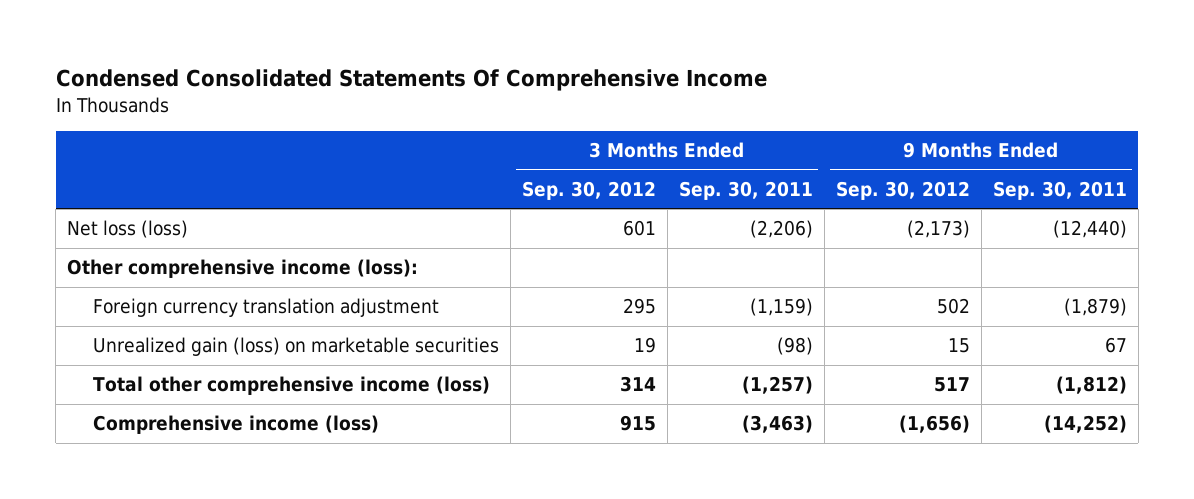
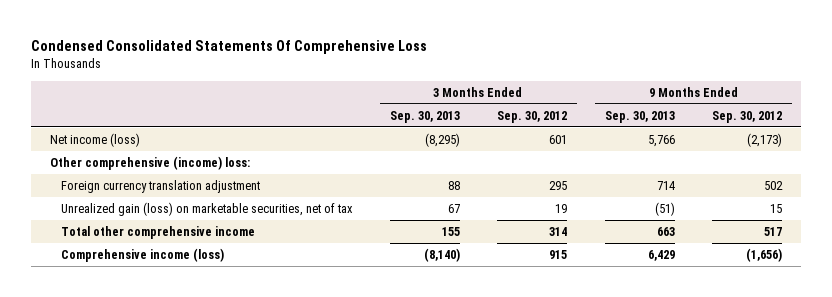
[55,68,767,91] Condensed Consolidated Statements Of Comprehensive Income -> [30,39,427,54] Condensed Consolidated Statements Of Comprehensive Loss
[678,180,813,200] Sep. 30, 2011 -> none
[992,180,1127,200] Sep. 30, 2011 -> none
none -> [389,110,460,123] Sep. 30, 2013
none -> [604,110,675,123] Sep. 30, 2013
[67,220,189,239] Net loss (loss) -> [49,133,140,148] Net income (loss)
[67,259,419,279] Other comprehensive income (loss): -> [49,156,250,171] Other comprehensive (income) loss:
[92,337,499,357] Unrealized gain (loss) on marketable securities -> [60,202,353,217] Unrealized gain (loss) on marketable securities, net of tax
[92,376,490,396] Total other comprehensive income (loss) -> [60,226,255,240] Total other comprehensive income

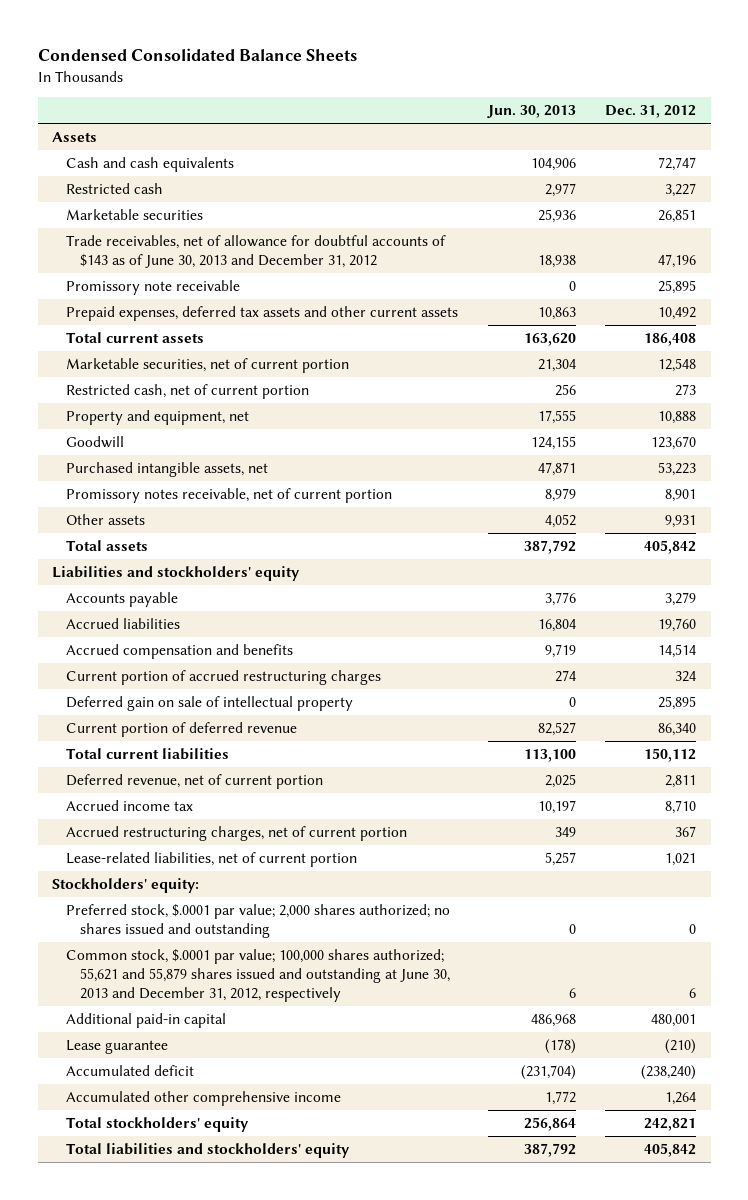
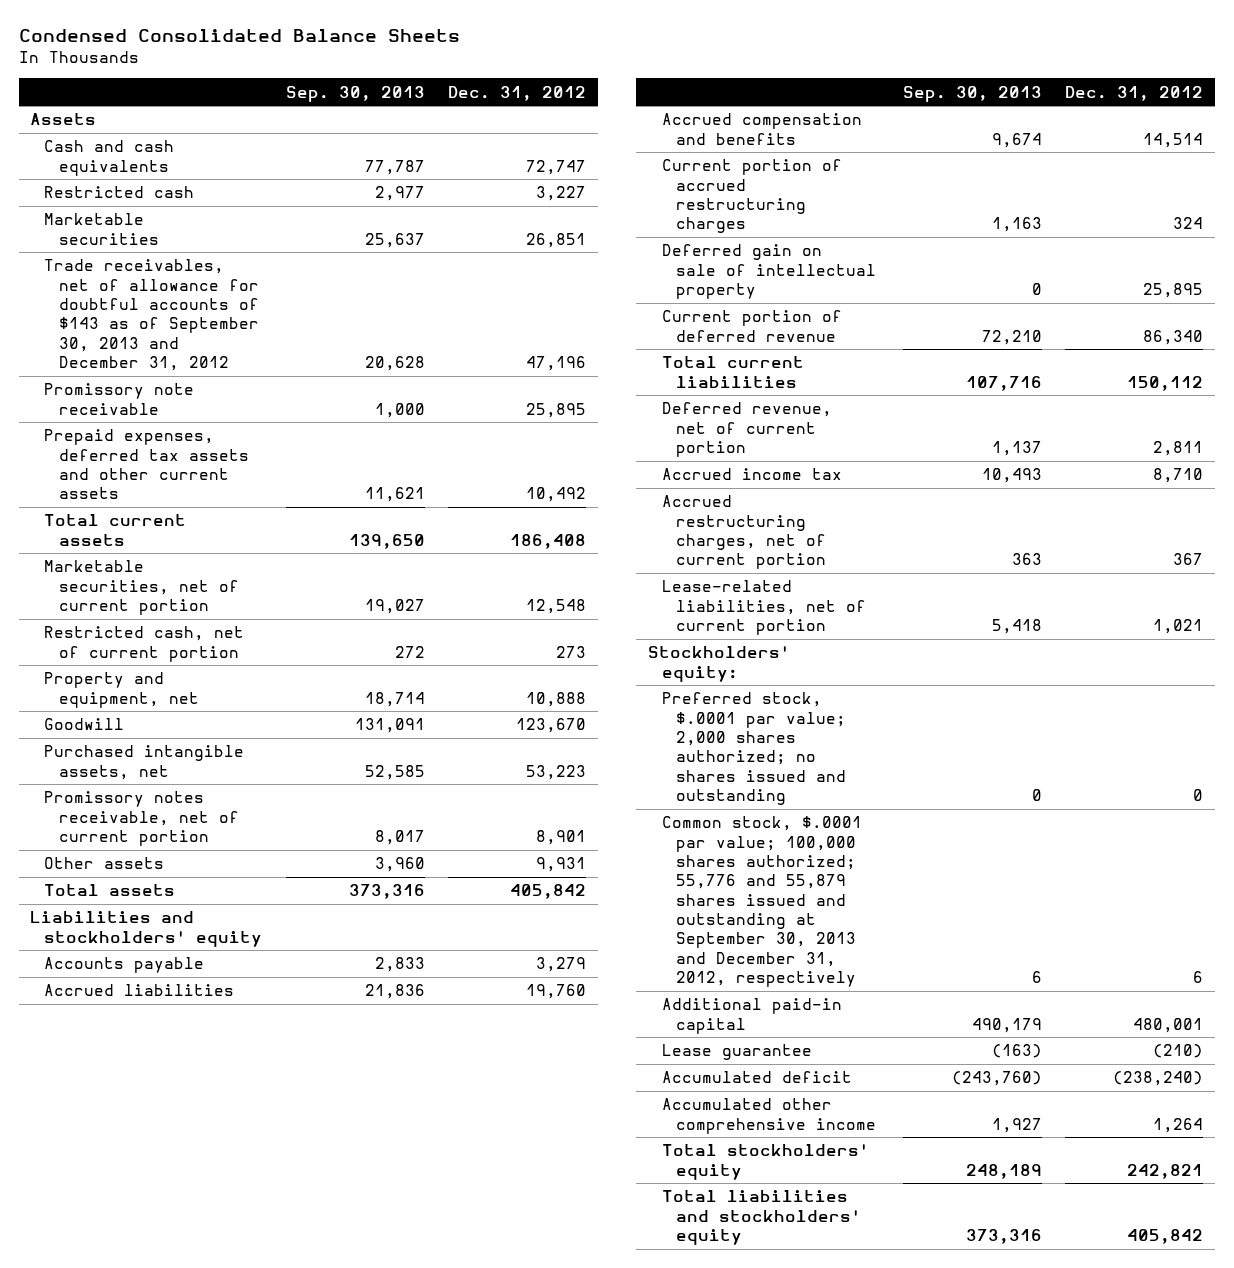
[486,105,576,119] Jun. 30, 2013 -> none
none -> [285,85,425,102] Sep. 30, 2013
[66,235,447,269] Trade receivables, net of allowance for doubtful accounts of $143 as of June 30, 2013 and December 31, 2012 -> [44,259,259,372] Trade receivables, net of allowance for doubtful accounts of $143 as of September 30, 2013 and December 31, 2012
[66,949,451,1003] Common stock, $.0001 par value; 100,000 shares authorized; 55,621 and 55,879 shares issued and outstanding at June 30, 2013 and December 31, 2012, respectively -> [661,816,862,988] Common stock, $.0001 par value; 100,000 shares authorized; 55,776 and 55,879 shares issued and outstanding at September 30, 2013 and December 31, 2012, respectively

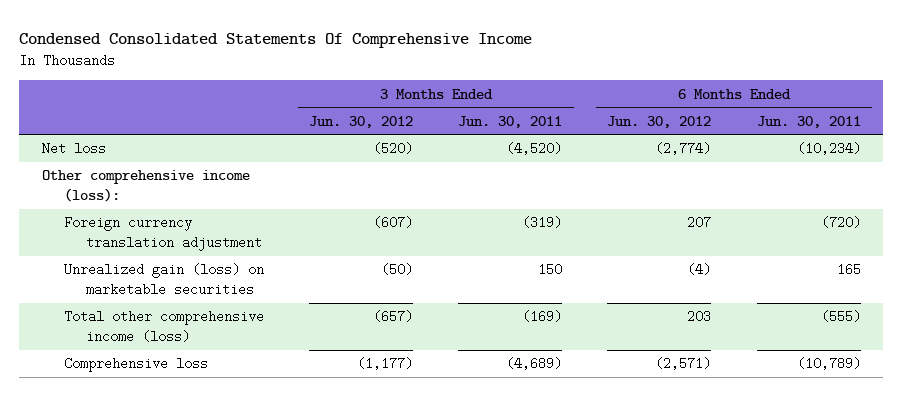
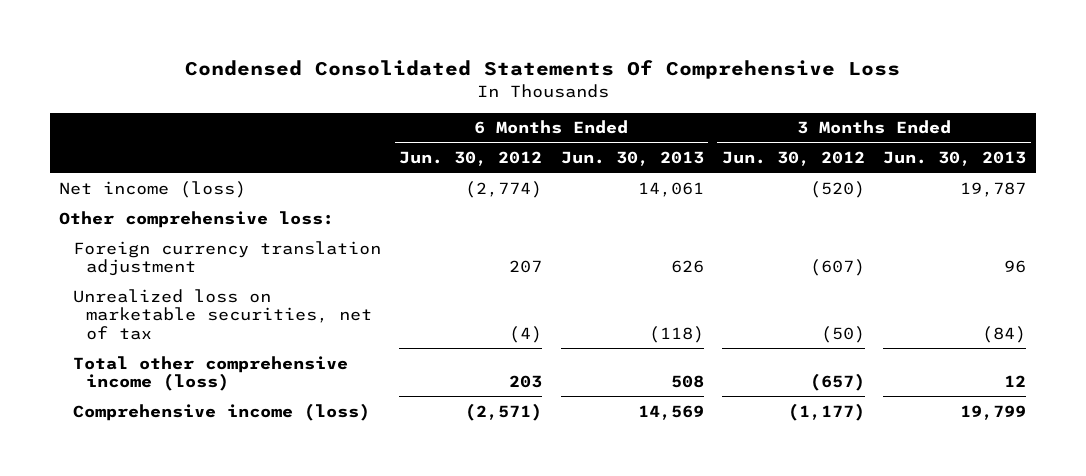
[19,32,533,48] Condensed Consolidated Statements Of Comprehensive Income -> [184,59,900,79] Condensed Consolidated Statements Of Comprehensive Loss
[458,115,563,128] Jun. 30, 2011 -> none
[756,115,861,128] Jun. 30, 2011 -> none
none -> [560,151,704,167] Jun. 30, 2013
none -> [883,151,1027,167] Jun. 30, 2013
[41,142,106,156] Net loss -> [59,180,247,198] Net income (loss)
[41,170,250,202] Other comprehensive income (loss): -> [59,210,335,228] Other comprehensive loss:
[64,263,265,296] Unrealized gain (loss) on marketable securities -> [72,288,373,340] Unrealized loss on marketable securities, net of tax
[64,357,209,373] Comprehensive loss -> [72,402,370,421] Comprehensive income (loss)

